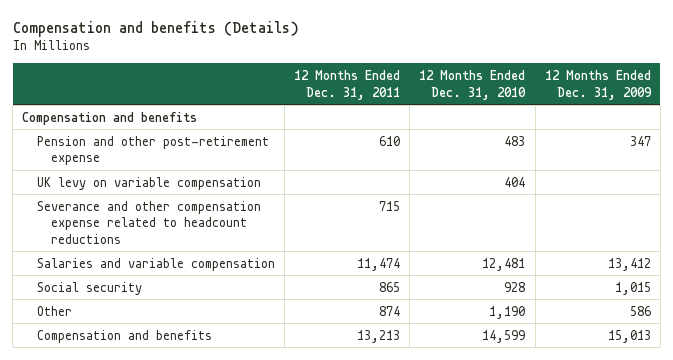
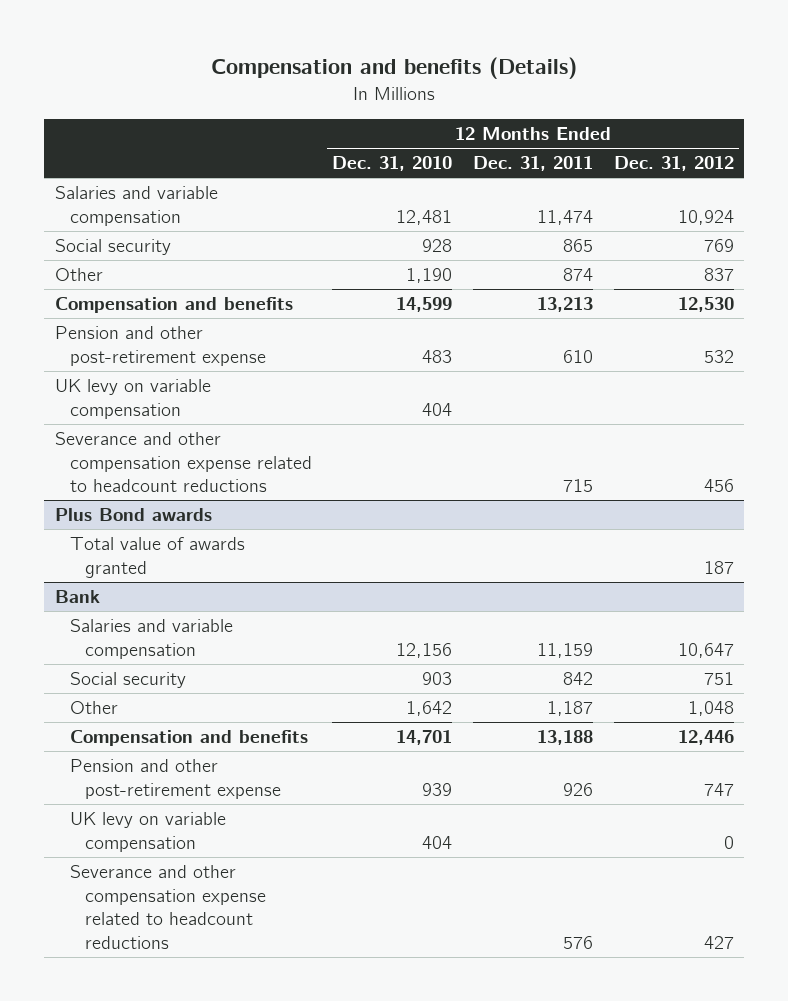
[544,70,652,100] 12 Months Ended Dec. 31, 2009 -> none
none -> [613,156,734,172] Dec. 31, 2012
[22,111,198,125] Compensation and benefits -> none
[36,135,269,166] Pension and other post-retirement expense -> [54,326,266,366] Pension and other post-retirement expense
[36,176,261,190] UK levy on variable compensation -> [54,379,211,419] UK levy on variable compensation
[36,200,261,244] Severance and other compensation expense related to headcount reductions -> [54,432,312,493] Severance and other compensation expense related to headcount reductions
none -> [54,508,212,522] Plus Bond awards
none -> [69,537,245,578] Total value of awards granted
none -> [54,590,100,604] Bank
none -> [69,619,233,659] Salaries and variable compensation
none -> [69,672,186,689] Social security
none -> [69,701,118,715] Other
none -> [69,730,308,747] Compensation and benefits
none -> [69,759,281,799] Pension and other post-retirement expense
none -> [69,812,226,852] UK levy on variable compensation
none -> [69,865,266,950] Severance and other compensation expense related to headcount reductions

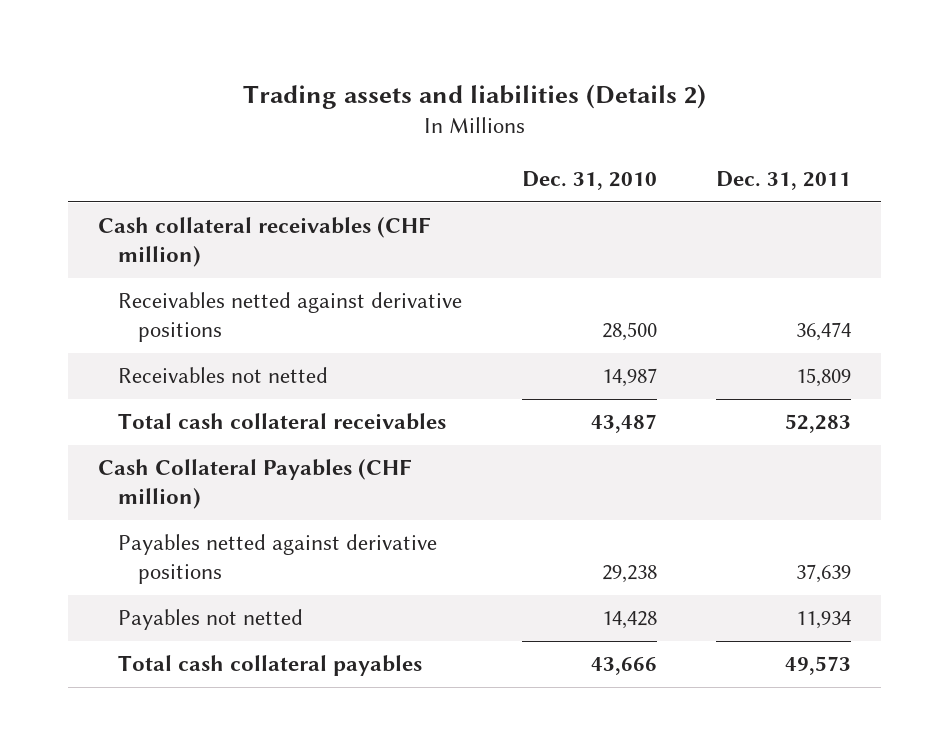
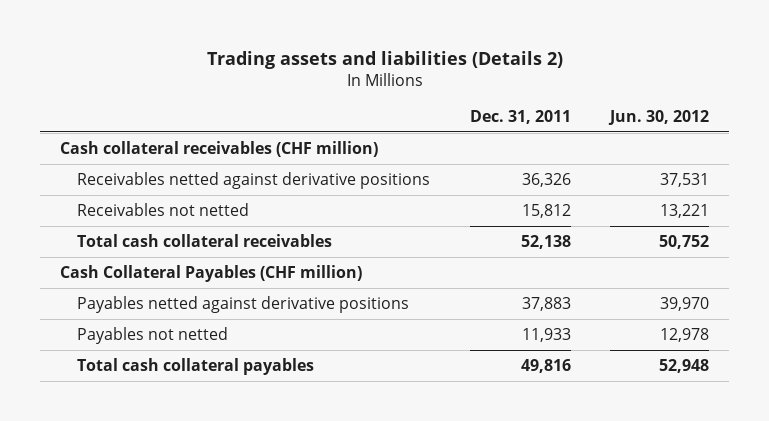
[521,170,657,190] Dec. 31, 2010 -> none
none -> [608,110,710,126] Jun. 30, 2012
[796,321,852,341] 36,474 -> [521,172,571,187] 36,326
[796,368,852,388] 15,809 -> [521,203,571,218] 15,812
[785,414,852,434] 52,283 -> [520,234,571,249] 52,138
[796,563,852,583] 37,639 -> [521,296,571,311] 37,883
[796,611,852,630] 11,934 -> [521,327,571,342] 11,933
[785,656,852,676] 49,573 -> [520,358,571,373] 49,816

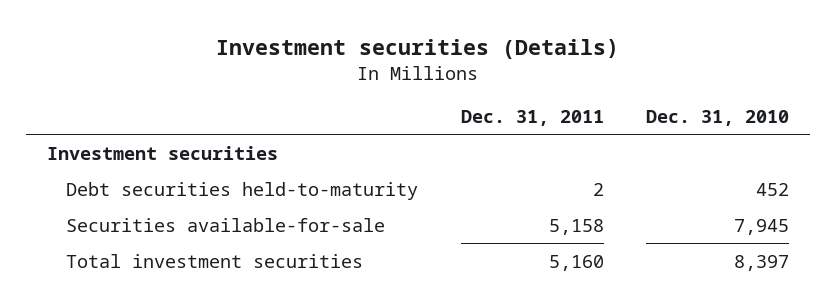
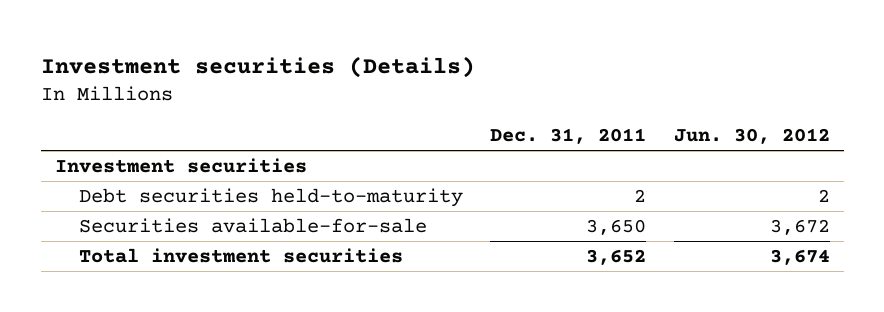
[645,110,789,127] Dec. 31, 2010 -> none
none -> [673,128,830,145] Jun. 30, 2012
[548,218,604,235] 5,158 -> [586,218,647,235] 3,650
[548,254,604,271] 5,160 -> [586,248,647,265] 3,652

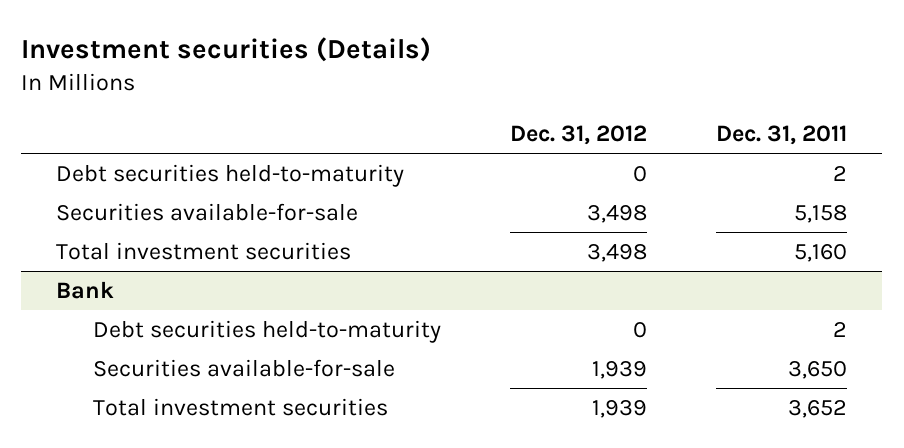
[673,128,830,145] Jun. 30, 2012 -> none
none -> [509,125,647,146] Dec. 31, 2012
[54,157,307,173] Investment securities -> none
none -> [56,203,359,222] Securities available-for-sale
none -> [56,242,352,261] Total investment securities
none -> [56,281,115,300] Bank
none -> [92,320,441,344] Debt securities held-to-maturity

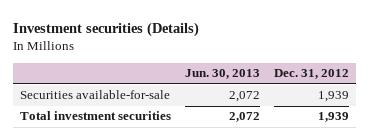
[716,125,848,146] Dec. 31, 2011 -> none
none -> [185,69,261,80] Jun. 30, 2013
[56,164,405,188] Debt securities held-to-maturity -> none
[56,203,359,222] Securities available-for-sale -> none
[56,242,352,261] Total investment securities -> none
[56,281,115,300] Bank -> none
[92,320,441,344] Debt securities held-to-maturity -> none

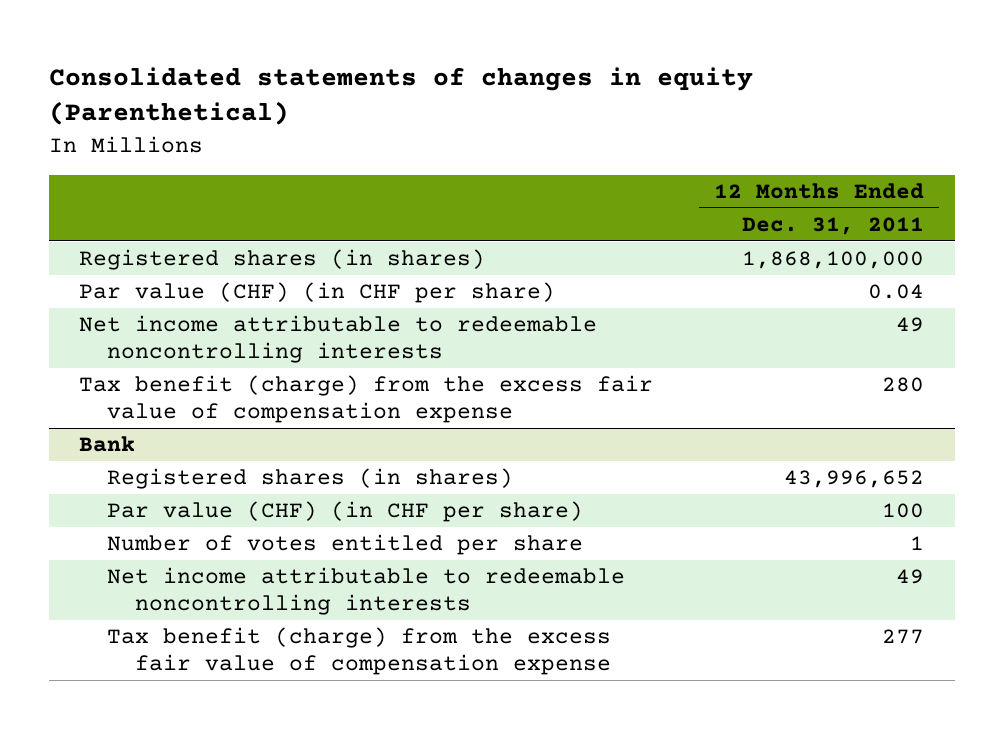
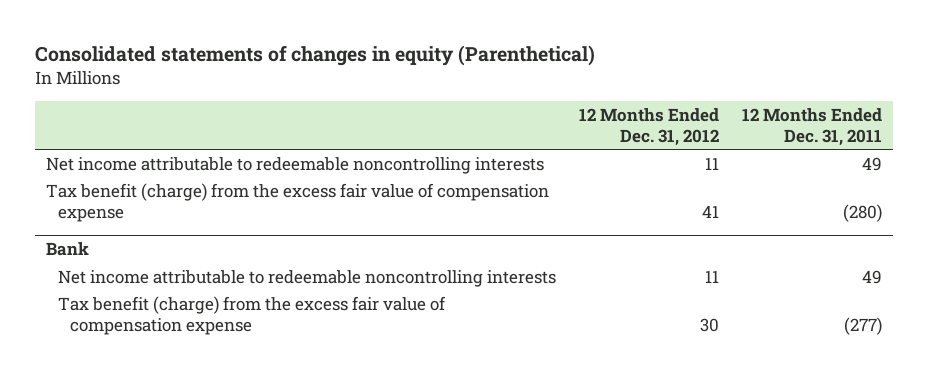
none -> [578,107,719,146] 12 Months Ended Dec. 31, 2012
[79,249,486,271] Registered shares (in shares) -> none
[79,282,556,304] Par value (CHF) (in CHF per share) -> none
[882,377,925,393] 280 -> [842,203,882,222] (280)
[107,468,514,490] Registered shares (in shares) -> none
[107,501,584,523] Par value (CHF) (in CHF per share) -> none
[107,534,584,556] Number of votes entitled per share -> none
[882,629,925,645] 277 -> [843,316,882,335] (277)

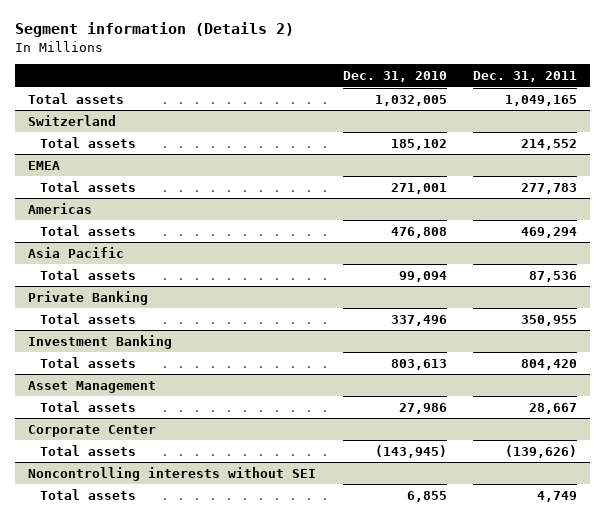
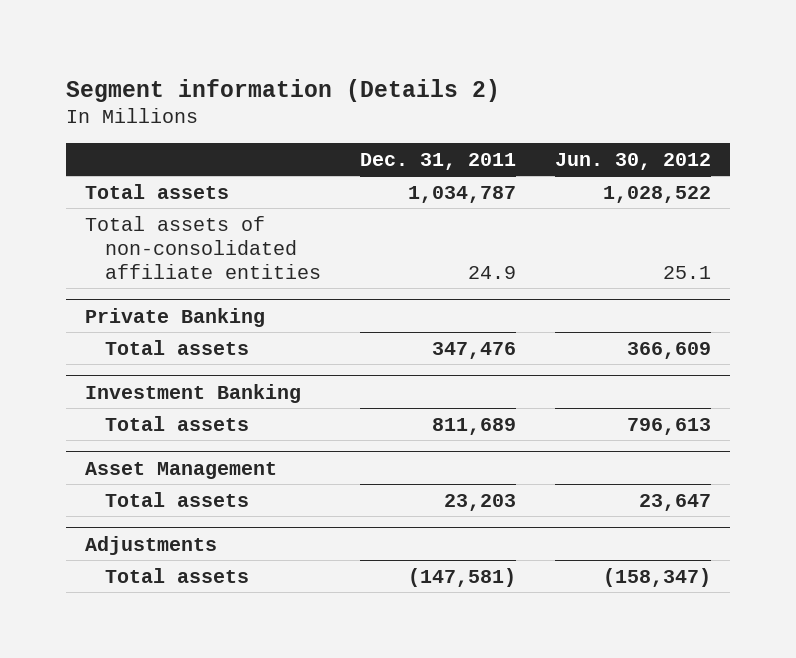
[342,71,447,83] Dec. 31, 2010 -> none
none -> [554,152,711,170] Jun. 30, 2012
[28,114,117,126] Switzerland -> none
[40,136,137,148] Total assets -> none
[28,160,61,170] EMEA -> none
[40,180,137,192] Total assets -> none
[28,202,93,214] Americas -> none
[40,224,137,236] Total assets -> none
[28,246,125,258] Asia Pacific -> none
[40,268,137,280] Total assets -> none
[505,94,578,106] 1,049,165 -> [407,185,516,203] 1,034,787
none -> [85,215,321,279] Total assets of non-consolidated affiliate entities
[521,314,578,326] 350,955 -> [431,341,516,359] 347,476
[521,358,578,370] 804,420 -> [431,417,516,435] 811,689
[28,424,157,437] Corporate Center -> none
[28,466,317,481] Noncontrolling interests without SEI -> none
[40,488,137,500] Total assets -> none
[529,402,578,414] 28,667 -> [443,493,516,511] 23,203
none -> [85,535,218,555] Adjustments
[505,444,578,458] (139,626) -> [407,567,516,587] (147,581)

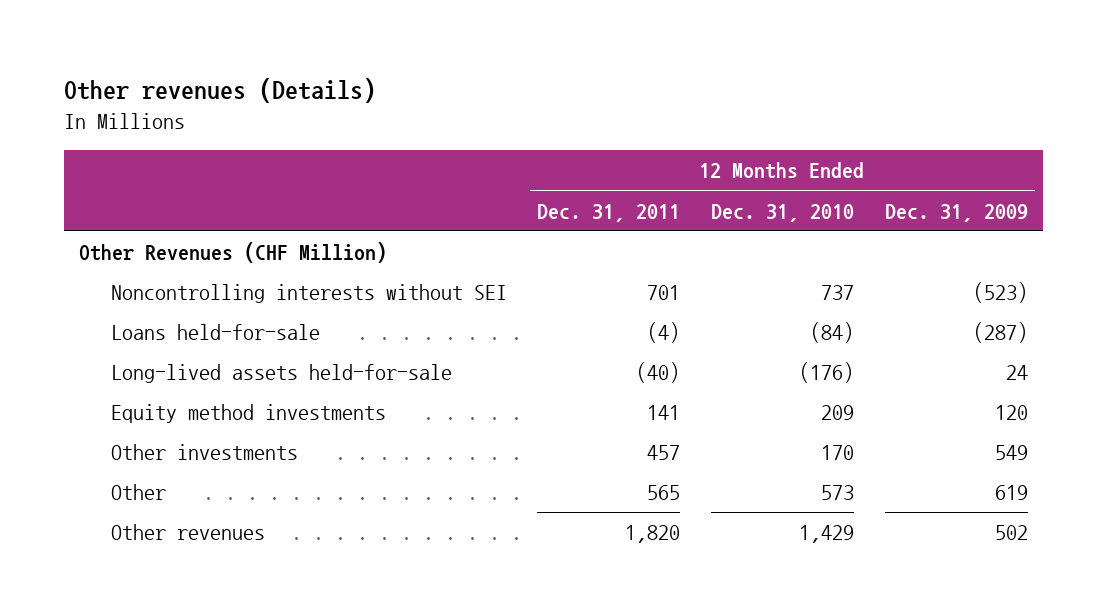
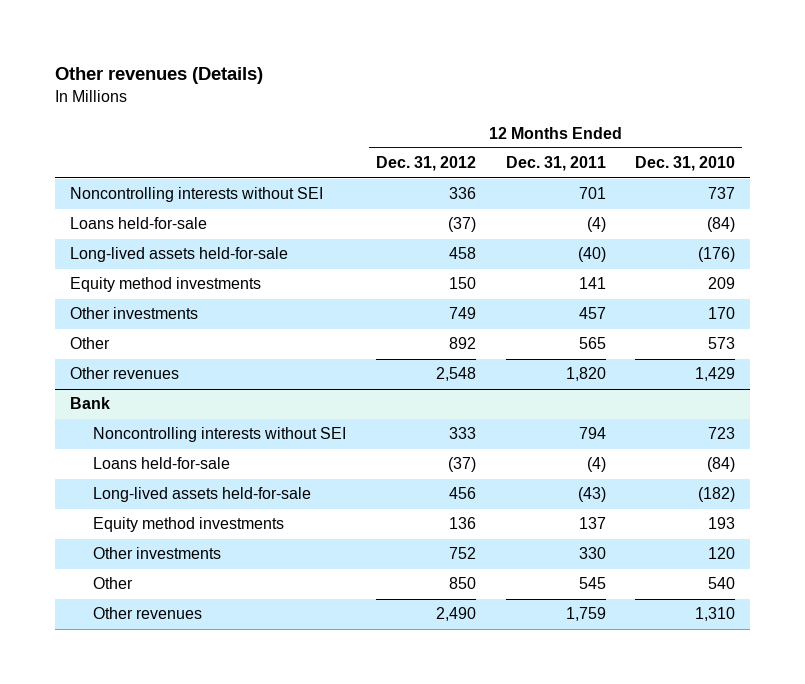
[884,203,1028,222] Dec. 31, 2009 -> none
none -> [375,156,476,172] Dec. 31, 2012
[79,242,388,264] Other Revenues (CHF Million) -> none
none -> [69,397,110,410] Bank
none -> [93,427,347,443] Noncontrolling interests without SEI
none -> [93,457,231,470] Loans held-for-sale
none -> [93,487,312,503] Long-lived assets held-for-sale
none -> [93,517,285,533] Equity method investments
none -> [93,547,222,560] Other investments
none -> [93,577,134,590] Other
none -> [93,607,203,620] Other revenues

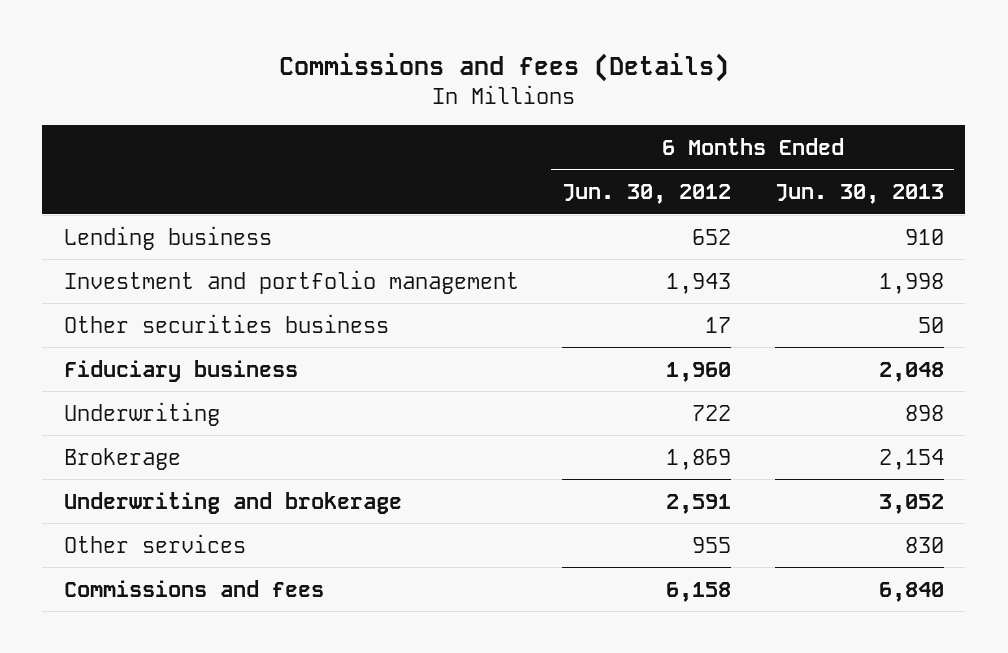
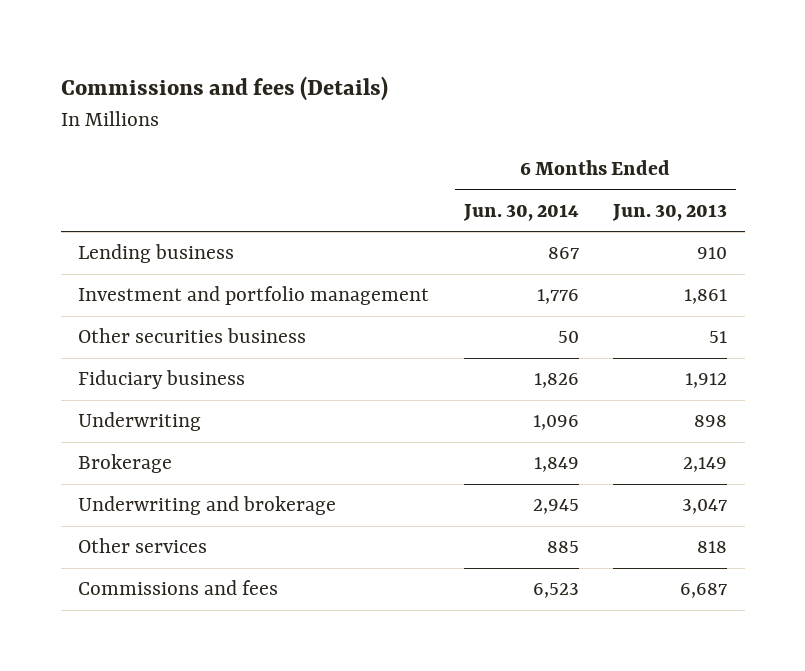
[562,184,732,205] Jun. 30, 2012 -> none
none -> [462,203,579,221] Jun. 30, 2014
[878,272,944,294] 1,998 -> [684,289,728,305] 1,861
[917,316,944,333] 50 -> [709,331,728,344] 51
[878,361,944,382] 2,048 -> [685,373,728,389] 1,912
[878,448,944,470] 2,154 -> [683,457,728,473] 2,149
[878,493,944,514] 3,052 -> [682,499,728,515] 3,047
[904,536,944,553] 830 -> [697,541,728,554] 818
[878,581,944,602] 6,840 -> [680,583,728,599] 6,687

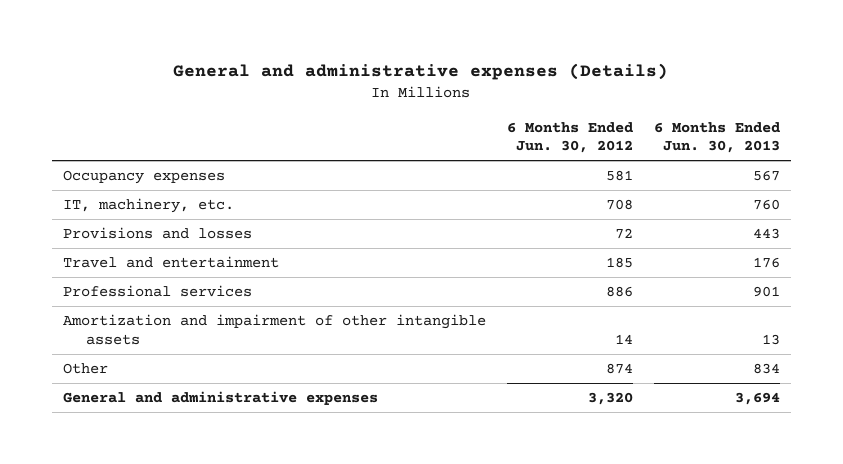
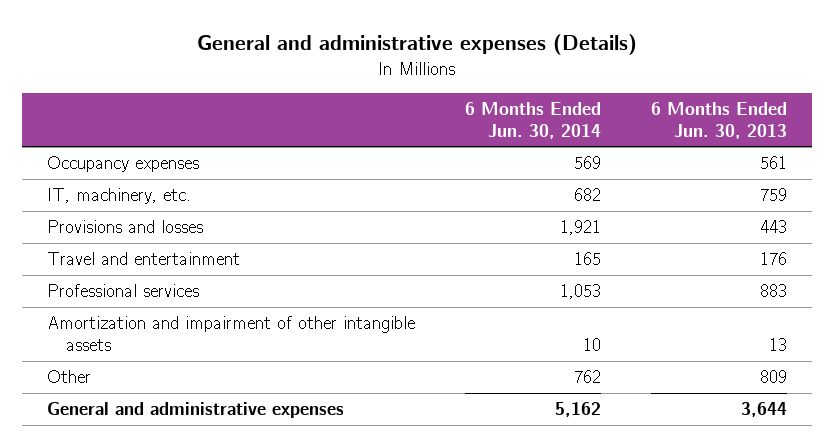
[506,121,633,154] 6 Months Ended Jun. 30, 2012 -> none
none -> [465,102,602,139] 6 Months Ended Jun. 30, 2014
[753,170,781,182] 567 -> [760,156,788,170] 561
[753,199,781,211] 760 -> [760,188,788,202] 759
[753,286,781,298] 901 -> [760,284,788,298] 883
[753,363,781,375] 834 -> [760,370,788,384] 809
[735,392,781,406] 3,694 -> [741,402,788,418] 3,644

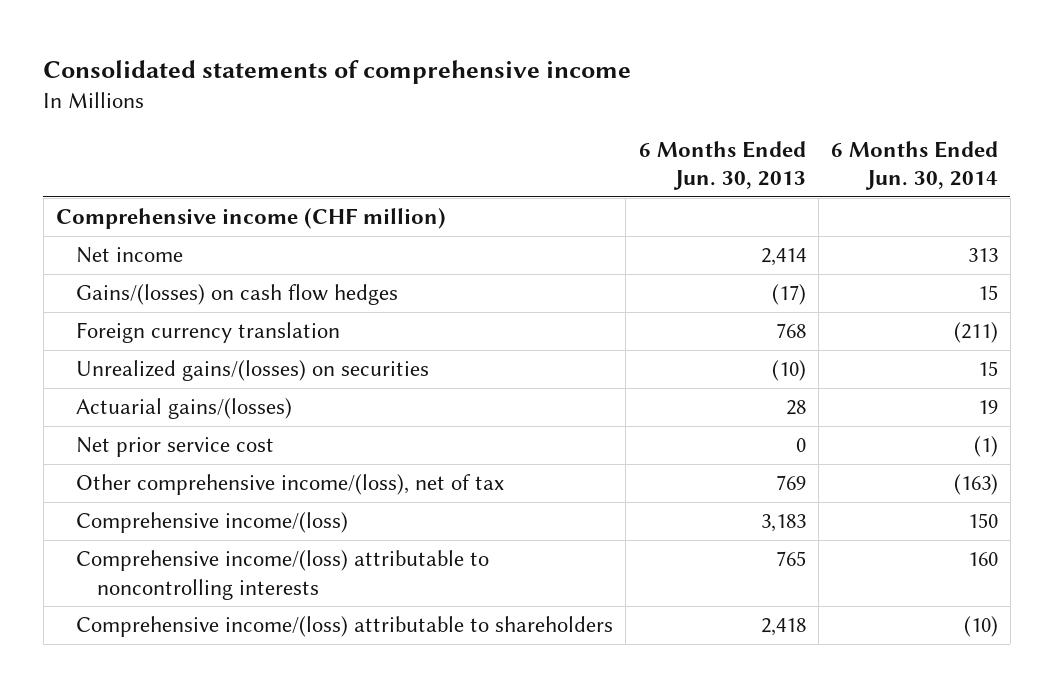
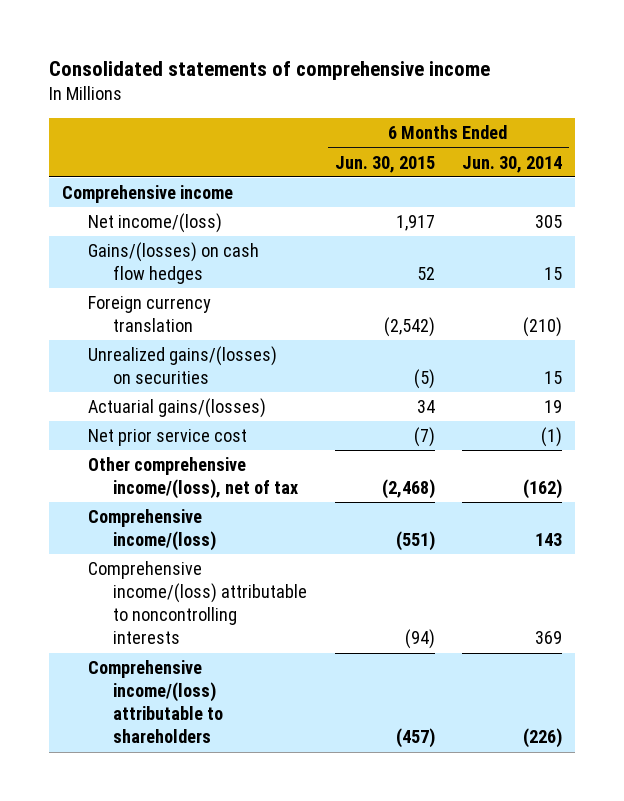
[638,140,806,191] 6 Months Ended Jun. 30, 2013 -> none
none -> [334,155,435,173] Jun. 30, 2015
[55,208,446,230] Comprehensive income (CHF million) -> [62,184,234,203] Comprehensive income
[76,247,184,264] Net income -> [87,212,222,233] Net income/(loss)
[967,248,998,263] 313 -> [534,214,562,228] 305
[953,322,998,344] (211) -> [522,317,562,338] (210)
[953,474,998,496] (163) -> [522,479,562,500] (162)
[967,513,998,529] 150 -> [534,533,562,547] 143
[967,552,998,567] 160 -> [534,631,562,645] 369
[963,616,998,638] (10) -> [522,728,562,749] (226)

